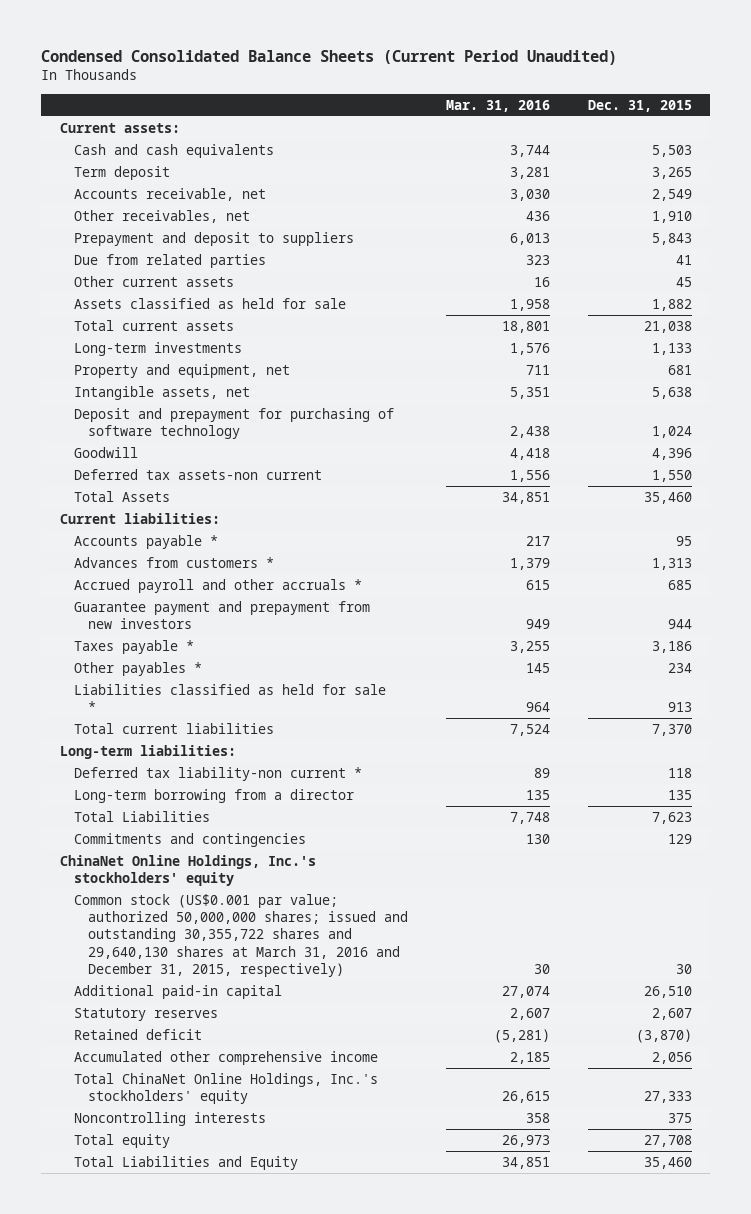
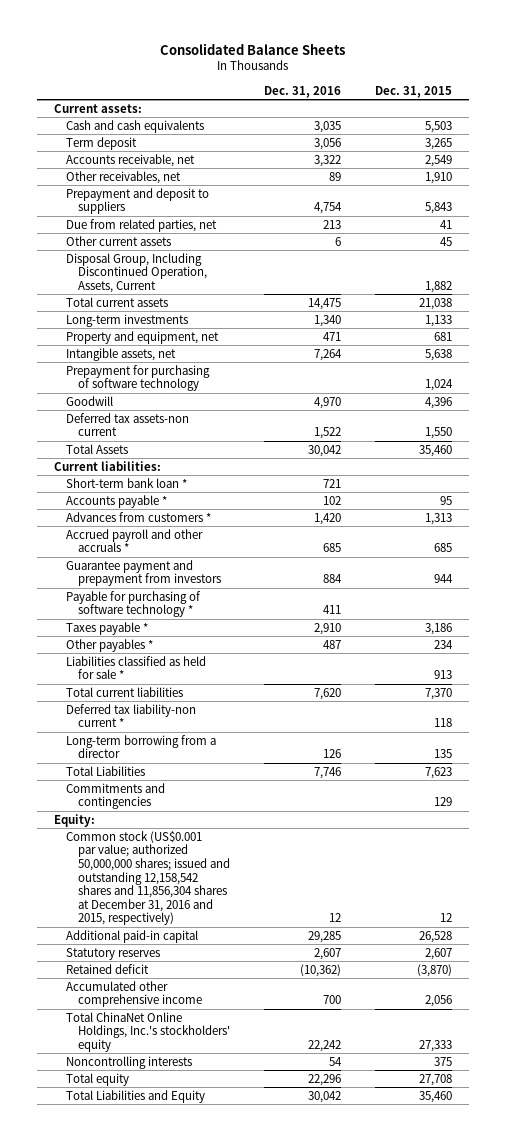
[40,49,617,65] Condensed Consolidated Balance Sheets (Current Period Unaudited) -> [159,42,345,55] Consolidated Balance Sheets
[445,99,550,112] Mar. 31, 2016 -> none
none -> [263,85,341,98] Dec. 31, 2016
[73,253,266,268] Due from related parties -> [65,218,217,232] Due from related parties, net
[73,297,346,309] Assets classified as held for sale -> [65,252,207,293] Disposal Group, Including Discontinued Operation, Assets, Current
[73,407,394,440] Deposit and prepayment for purchasing of software technology -> [65,364,210,392] Prepayment for purchasing of software technology
none -> [65,477,187,488] Short-term bank loan *
[73,600,370,630] Guarantee payment and prepayment from new investors -> [65,559,221,587] Guarantee payment and prepayment from investors
none -> [65,590,201,618] Payable for purchasing of software technology *
[59,744,236,759] Long-term liabilities: -> none
[59,854,316,887] ChinaNet Online Holdings, Inc.'s stockholders' equity -> none
none -> [53,813,95,827] Equity:
[73,893,409,977] Common stock (US$0.001 par value; authorized 50,000,000 shares; issued and outstanding 30,355,722 shares and 29,640,130 shares at March 31, 2016 and December 31, 2015, respectively) -> [65,830,230,926] Common stock (US$0.001 par value; authorized 50,000,000 shares; issued and outstanding 12,158,542 shares and 11,856,304 shares at December 31, 2016 and 2015, respectively)
[675,963,692,974] 30 -> [439,913,452,923] 12
[643,985,692,998] 26,510 -> [418,930,452,943] 26,528

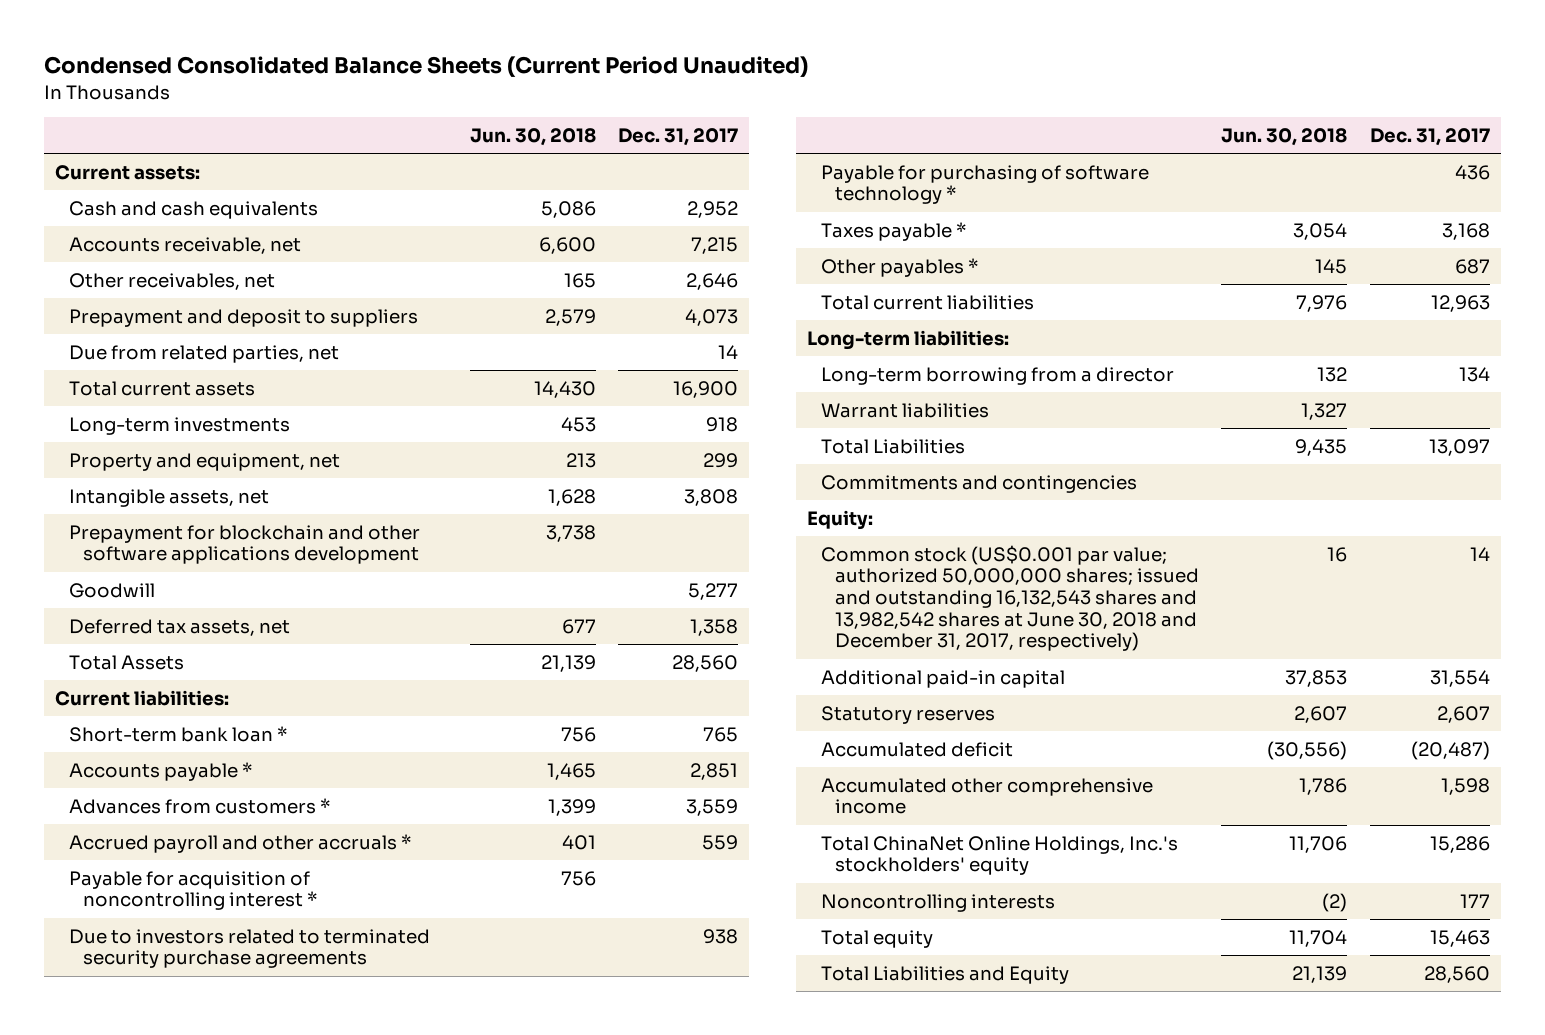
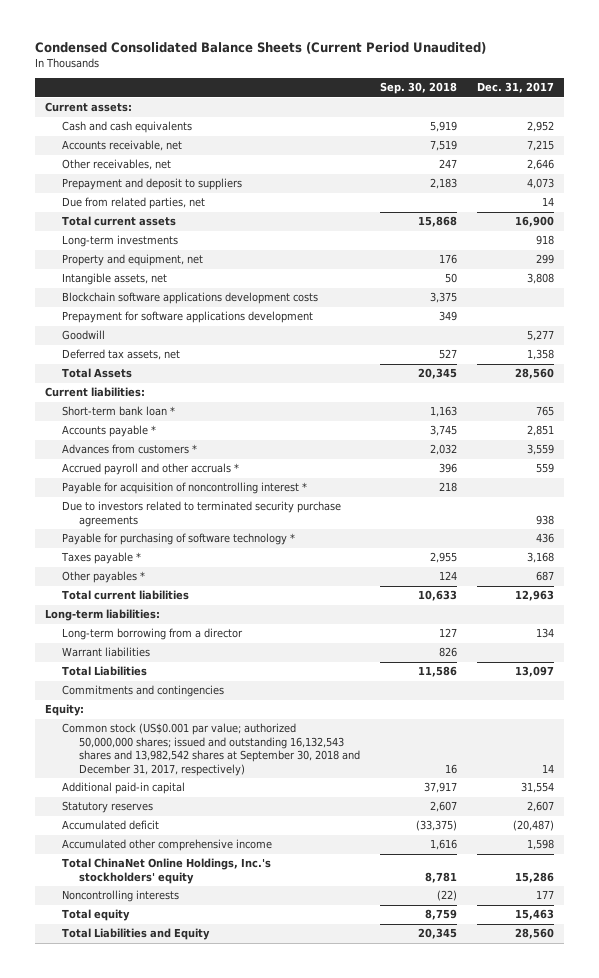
[469,128,596,147] Jun. 30, 2018 -> none
none -> [379,82,457,95] Sep. 30, 2018
none -> [61,292,318,305] Blockchain software applications development costs
[69,524,421,565] Prepayment for blockchain and other software applications development -> [61,311,313,324] Prepayment for software applications development
[821,544,1200,652] Common stock (US$0.001 par value; authorized 50,000,000 shares; issued and outstanding 16,132,543 shares and 13,982,542 shares at June 30, 2018 and December 31, 2017, respectively) -> [61,723,360,776] Common stock (US$0.001 par value; authorized 50,000,000 shares; issued and outstanding 16,132,543 shares and 13,982,542 shares at September 30, 2018 and December 31, 2017, respectively)

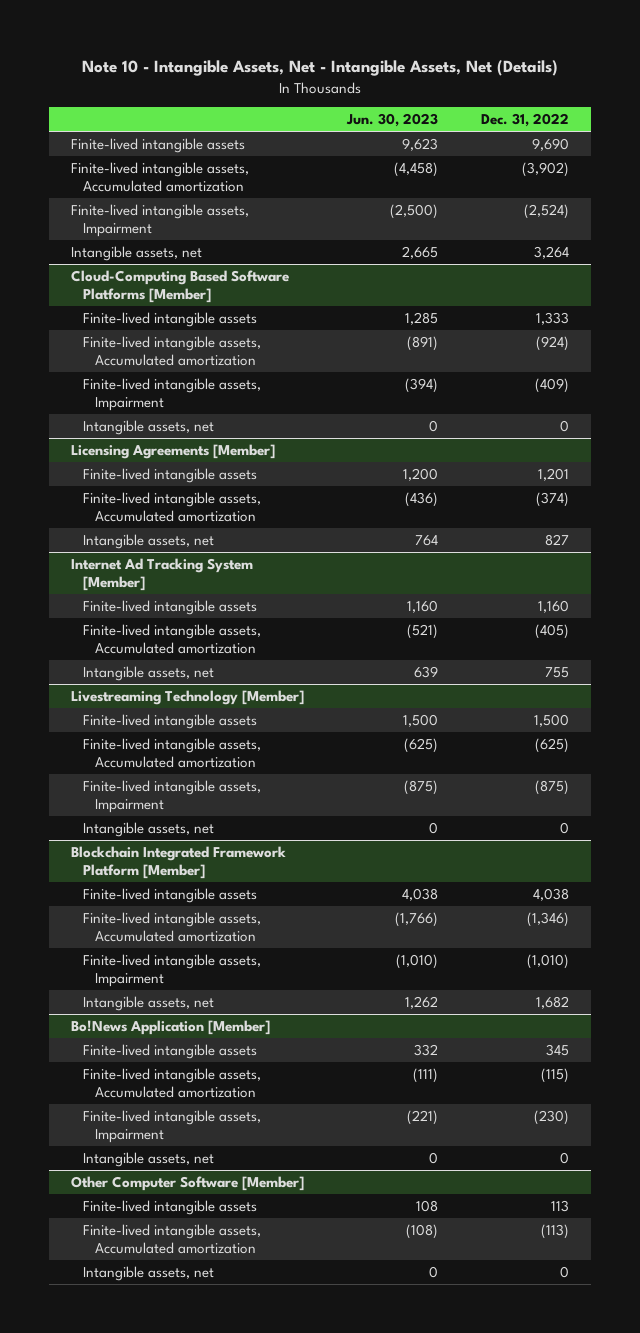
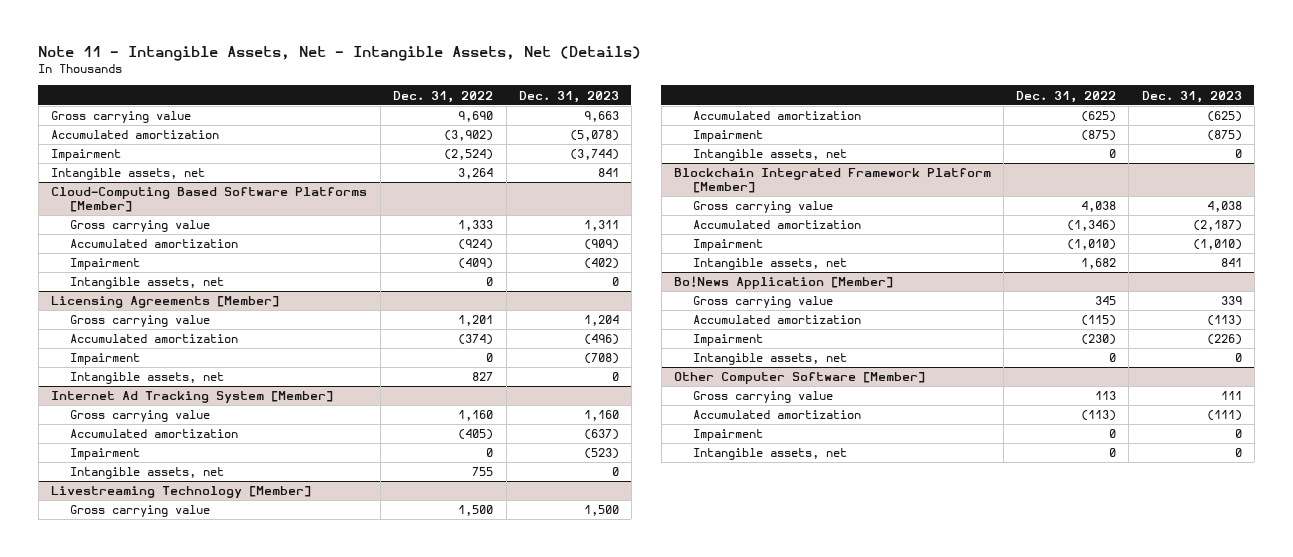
[81,60,558,77] Note 10 - Intangible Assets, Net - Intangible Assets, Net (Details) -> [38,46,642,62] Note 11 - Intangible Assets, Net - Intangible Assets, Net (Details)
[345,113,438,128] Jun. 30, 2023 -> none
none -> [518,90,619,103] Dec. 31, 2023
[70,137,245,153] Finite-lived intangible assets -> [51,111,192,124] Gross carrying value
[70,161,249,193] Finite-lived intangible assets, Accumulated amortization -> [51,130,220,140] Accumulated amortization
[70,203,249,238] Finite-lived intangible assets, Impairment -> [51,149,122,162] Impairment
[82,311,257,327] Finite-lived intangible assets -> [69,220,210,233] Gross carrying value
[82,335,261,367] Finite-lived intangible assets, Accumulated amortization -> [69,239,238,249] Accumulated amortization
[82,377,261,412] Finite-lived intangible assets, Impairment -> [69,258,140,271] Impairment
[82,467,257,483] Finite-lived intangible assets -> [69,315,210,328] Gross carrying value
[82,491,261,523] Finite-lived intangible assets, Accumulated amortization -> [69,334,238,344] Accumulated amortization
none -> [69,353,140,366] Impairment
[82,599,257,615] Finite-lived intangible assets -> [69,410,210,423] Gross carrying value
[82,623,261,655] Finite-lived intangible assets, Accumulated amortization -> [69,429,238,439] Accumulated amortization
none -> [69,448,140,461] Impairment
[82,713,257,729] Finite-lived intangible assets -> [69,505,210,518] Gross carrying value
[82,737,261,769] Finite-lived intangible assets, Accumulated amortization -> [692,111,861,121] Accumulated amortization
[82,779,261,814] Finite-lived intangible assets, Impairment -> [692,130,763,143] Impairment
[82,887,257,903] Finite-lived intangible assets -> [692,201,833,214] Gross carrying value
[82,911,261,943] Finite-lived intangible assets, Accumulated amortization -> [692,220,861,230] Accumulated amortization
[82,953,261,988] Finite-lived intangible assets, Impairment -> [692,239,763,252] Impairment
[82,1043,257,1059] Finite-lived intangible assets -> [692,296,833,309] Gross carrying value
[82,1067,261,1099] Finite-lived intangible assets, Accumulated amortization -> [692,315,861,325] Accumulated amortization
[82,1109,261,1144] Finite-lived intangible assets, Impairment -> [692,334,763,347] Impairment
[82,1199,257,1215] Finite-lived intangible assets -> [692,391,833,404] Gross carrying value
[82,1223,261,1255] Finite-lived intangible assets, Accumulated amortization -> [692,410,861,420] Accumulated amortization
none -> [692,429,763,442] Impairment

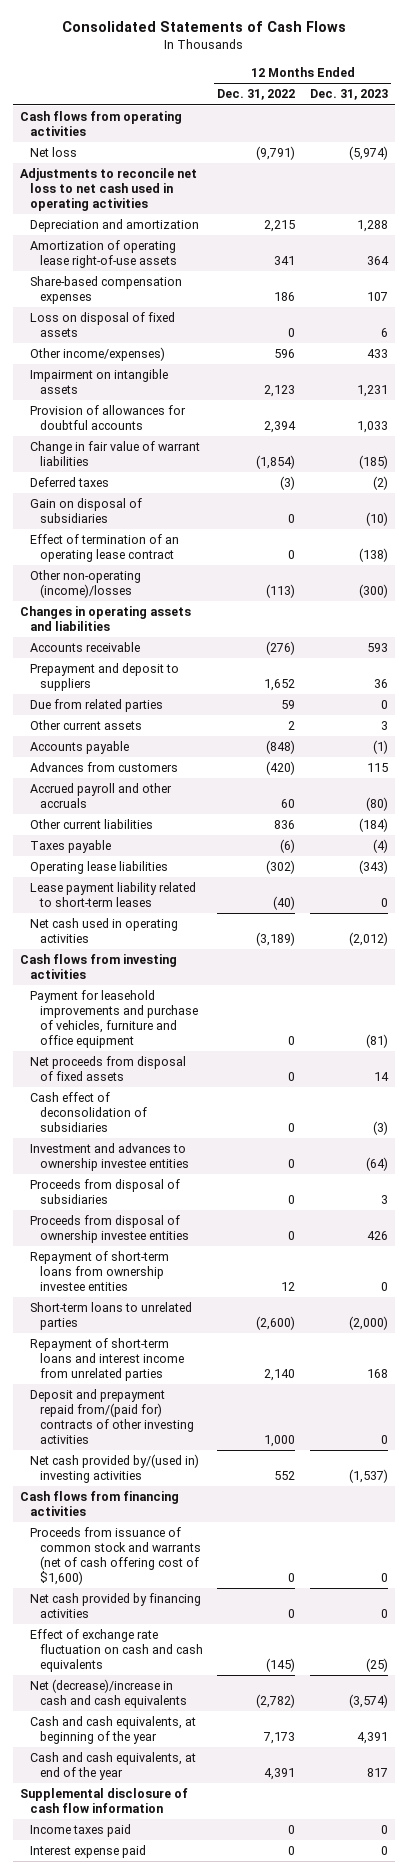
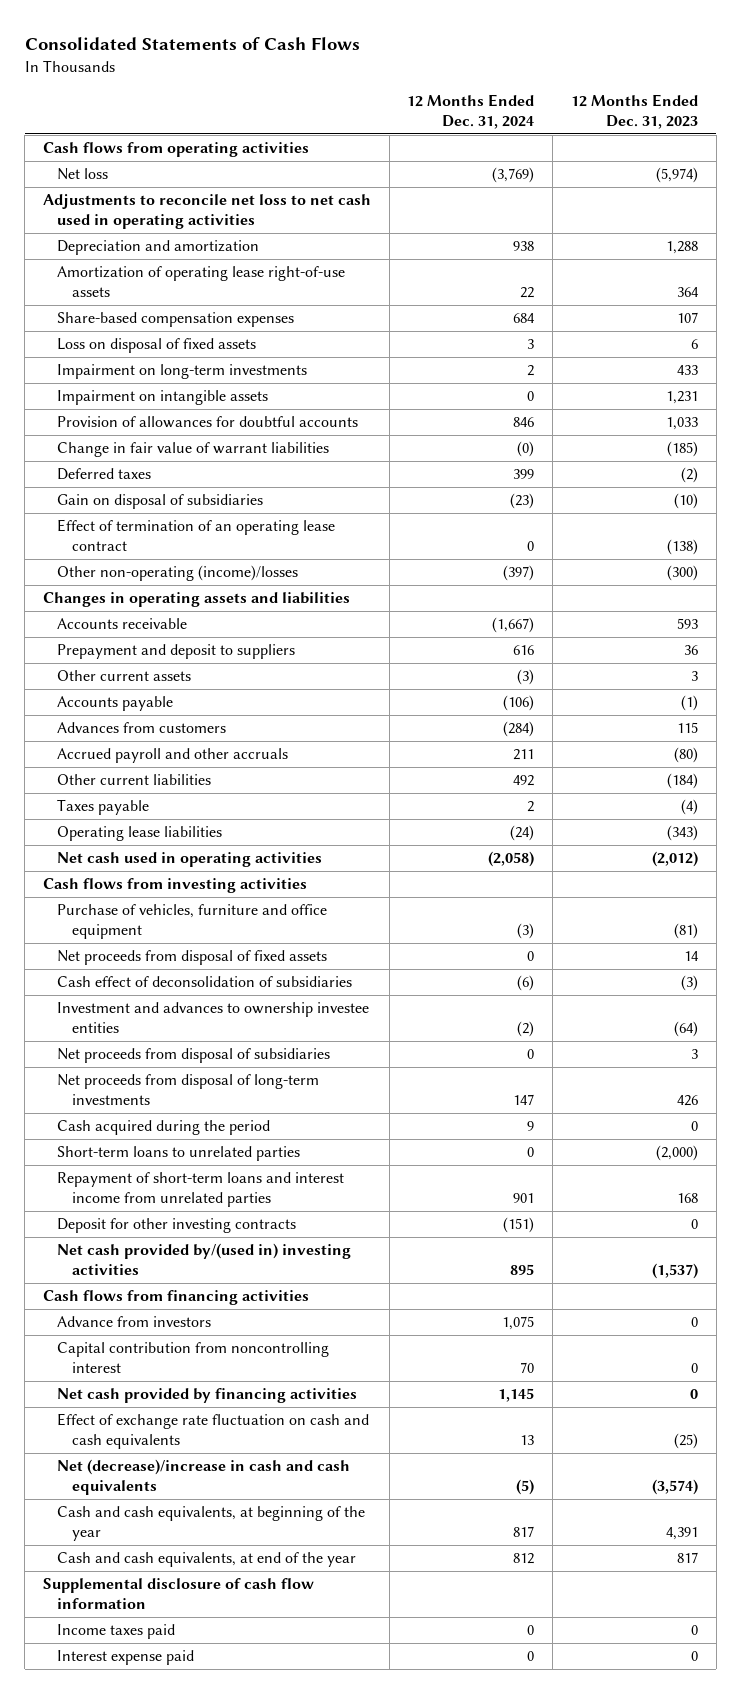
[217,89,296,101] Dec. 31, 2022 -> none
none -> [407,93,535,130] 12 Months Ended Dec. 31, 2024
[30,347,166,362] Other income/expenses) -> [57,364,308,380] Impairment on long-term investments
[30,699,164,713] Due from related parties -> none
[30,882,197,908] Lease payment liability related to short-term leases -> none
[30,990,199,1049] Payment for leasehold improvements and purchase of vehicles, furniture and office equipment -> [57,904,328,940] Purchase of vehicles, furniture and office equipment
[30,1251,170,1292] Repayment of short-term loans from ownership investee entities -> none
[30,1179,181,1205] Proceeds from disposal of subsidiaries -> [57,1048,331,1064] Net proceeds from disposal of subsidiaries
[30,1215,190,1244] Proceeds from disposal of ownership investee entities -> [57,1074,320,1106] Net proceeds from disposal of long-term investments
none -> [57,1120,271,1136] Cash acquired during the period
[30,1389,195,1445] Deposit and prepayment repaid from/(paid for) contracts of other investing activities -> [57,1218,297,1234] Deposit for other investing contracts
[30,1527,202,1586] Proceeds from issuance of common stock and warrants (net of cash offering cost of $1,600) -> none
none -> [57,1316,212,1328] Advance from investors
none -> [57,1342,330,1374] Capital contribution from noncontrolling interest

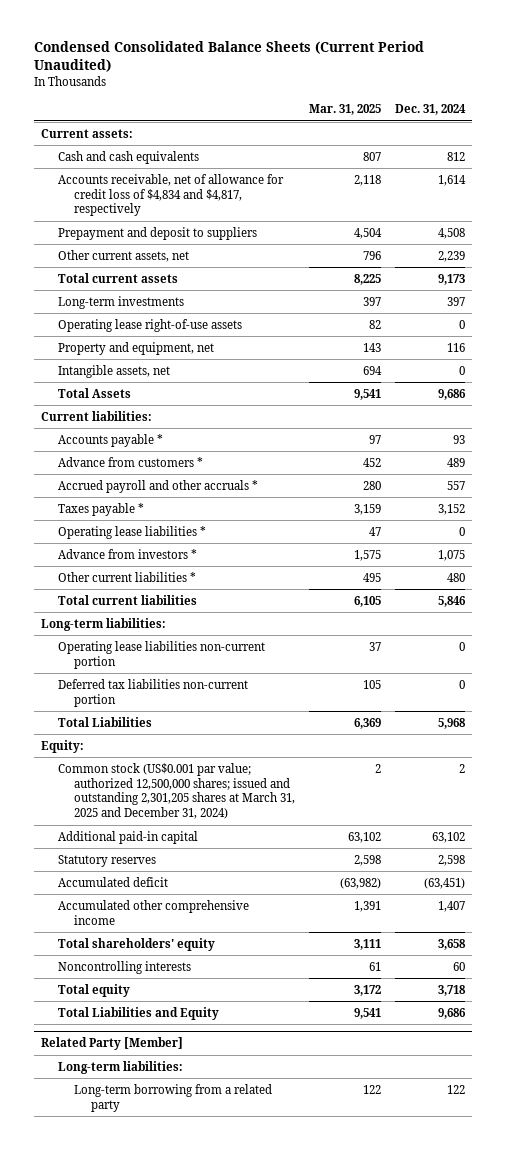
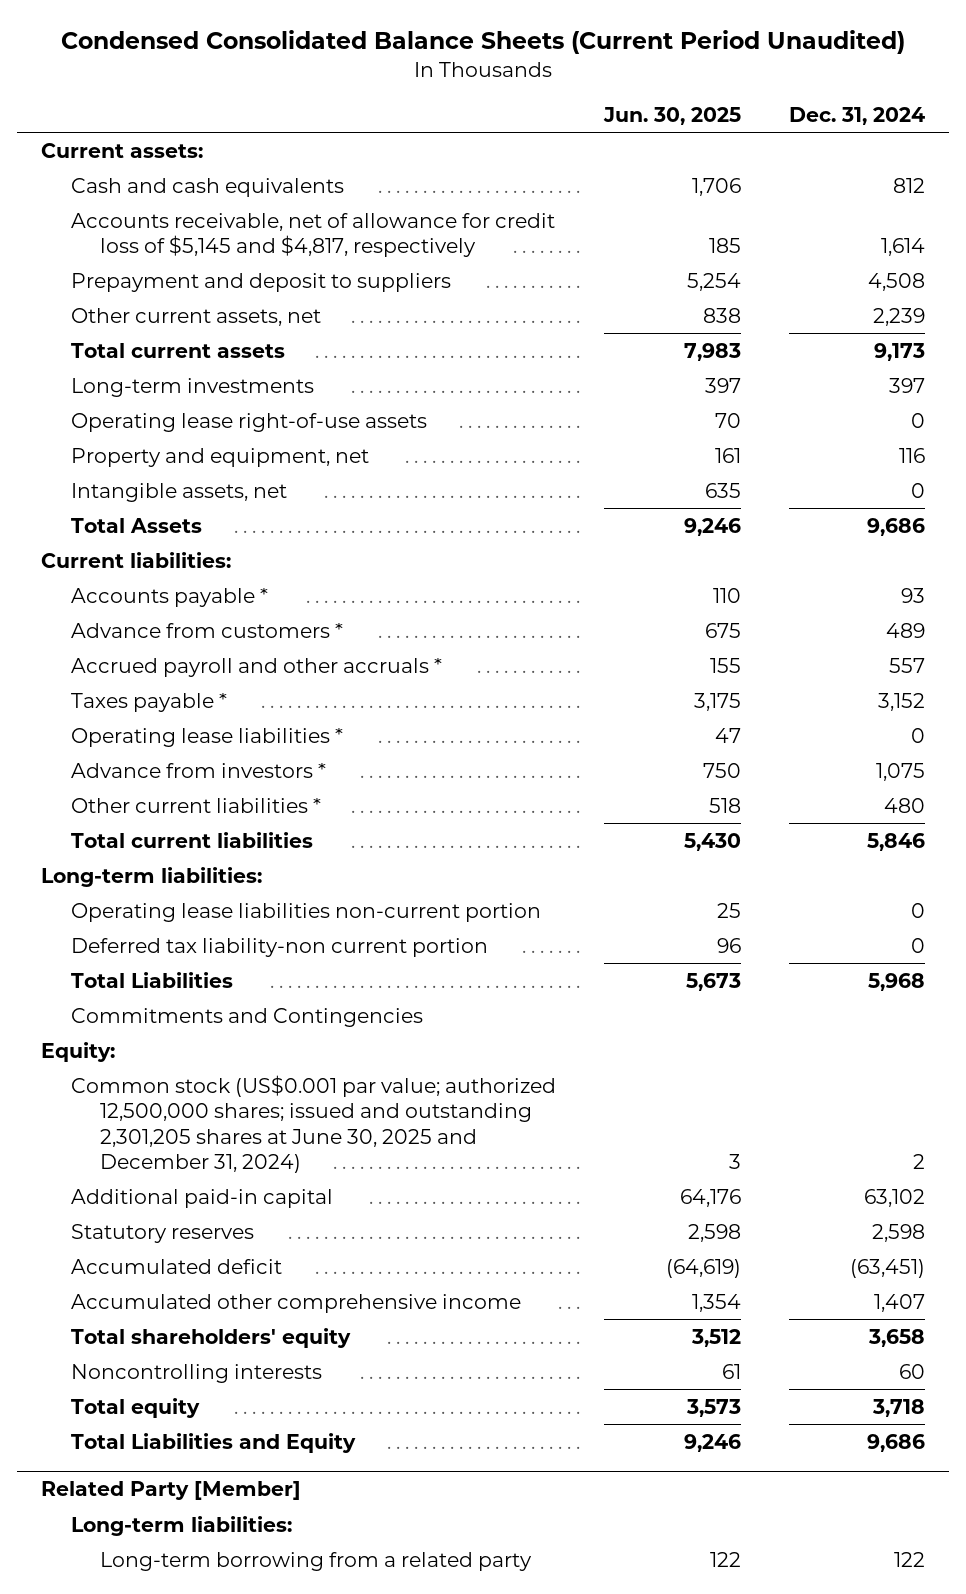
[309,104,382,116] Mar. 31, 2025 -> none
none -> [602,107,741,126] Jun. 30, 2025
[57,173,284,217] Accounts receivable, net of allowance for credit loss of $4,834 and $4,817, respectively -> [70,212,555,258] Accounts receivable, net of allowance for credit loss of $5,145 and $4,817, respectively
[57,678,248,707] Deferred tax liabilities non-current portion -> [70,937,488,957] Deferred tax liability-non current portion
none -> [70,1007,423,1027] Commitments and Contingencies
[57,762,296,820] Common stock (US$0.001 par value; authorized 12,500,000 shares; issued and outstanding 2,301,205 shares at March 31, 2025 and December 31, 2024) -> [70,1074,556,1174] Common stock (US$0.001 par value; authorized 12,500,000 shares; issued and outstanding 2,301,205 shares at June 30, 2025 and December 31, 2024)

